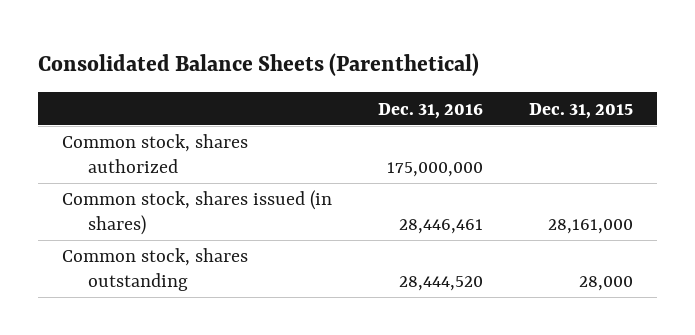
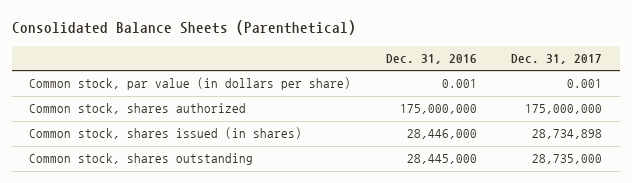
[529,102,634,119] Dec. 31, 2015 -> none
none -> [511,54,603,65] Dec. 31, 2017
none -> [29,77,352,91] Common stock, par value (in dollars per share)
[399,219,484,235] 28,446,461 -> [406,129,477,140] 28,446,000
[399,276,484,292] 28,444,520 -> [406,154,477,165] 28,445,000

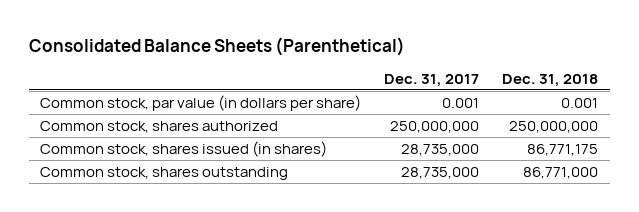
[385,54,477,65] Dec. 31, 2016 -> none
none -> [502,73,599,87] Dec. 31, 2018
[525,104,603,115] 175,000,000 -> [390,120,480,133] 250,000,000
[532,129,603,140] 28,734,898 -> [401,143,480,156] 28,735,000

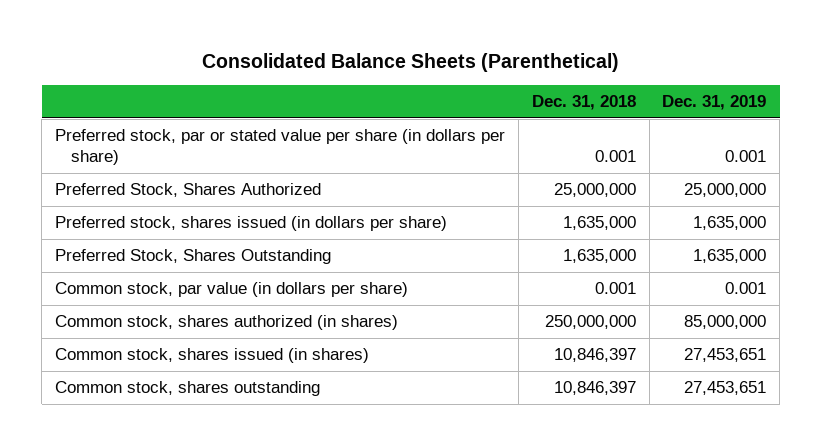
[384,73,480,87] Dec. 31, 2017 -> none
none -> [662,95,767,111] Dec. 31, 2019
none -> [55,129,506,165] Preferred stock, par or stated value per share (in dollars per share)
none -> [55,183,322,198] Preferred Stock, Shares Authorized
none -> [55,216,448,232] Preferred stock, shares issued (in dollars per share)
none -> [55,249,332,265] Preferred Stock, Shares Outstanding
[40,120,279,133] Common stock, shares authorized -> [55,315,399,331] Common stock, shares authorized (in shares)
[527,143,599,156] 86,771,175 -> [553,348,636,363] 10,846,397
[523,166,599,179] 86,771,000 -> [553,381,636,396] 10,846,397

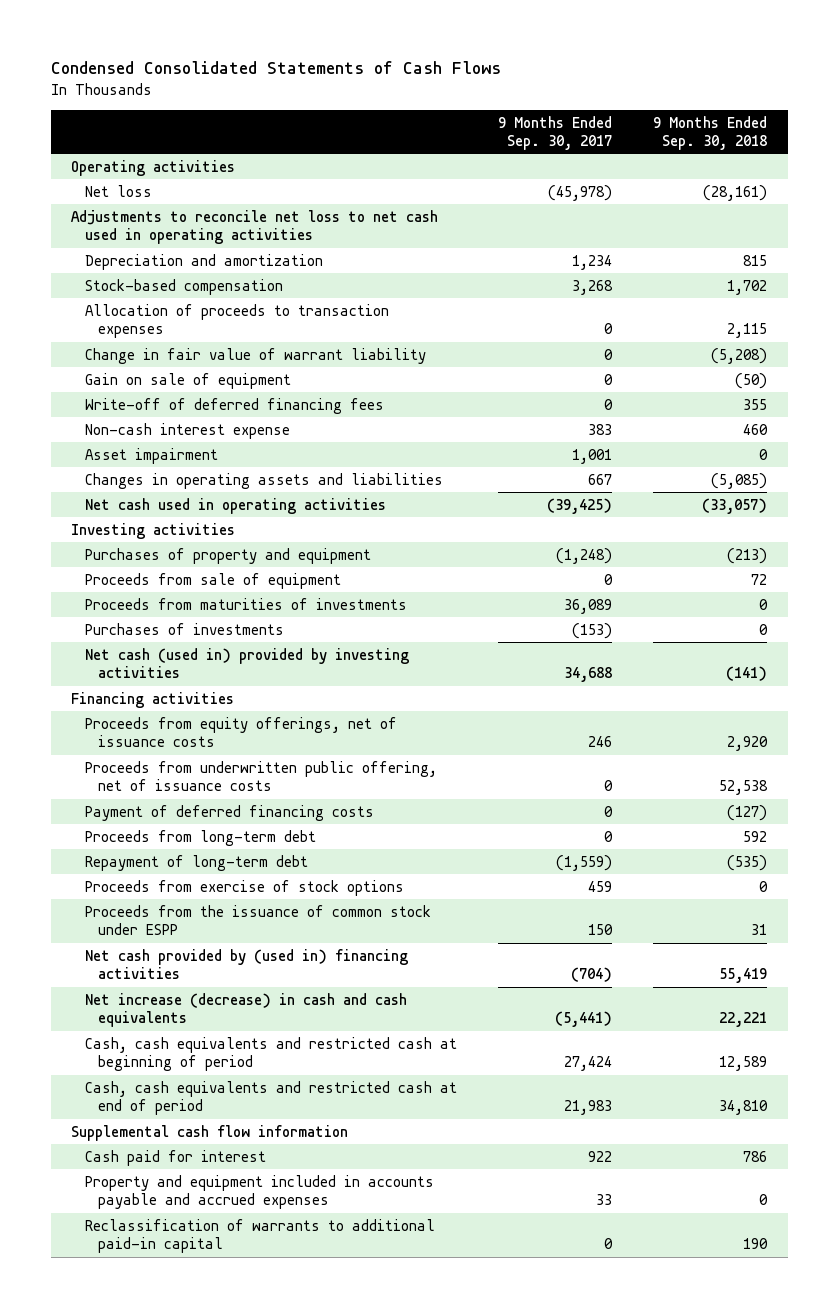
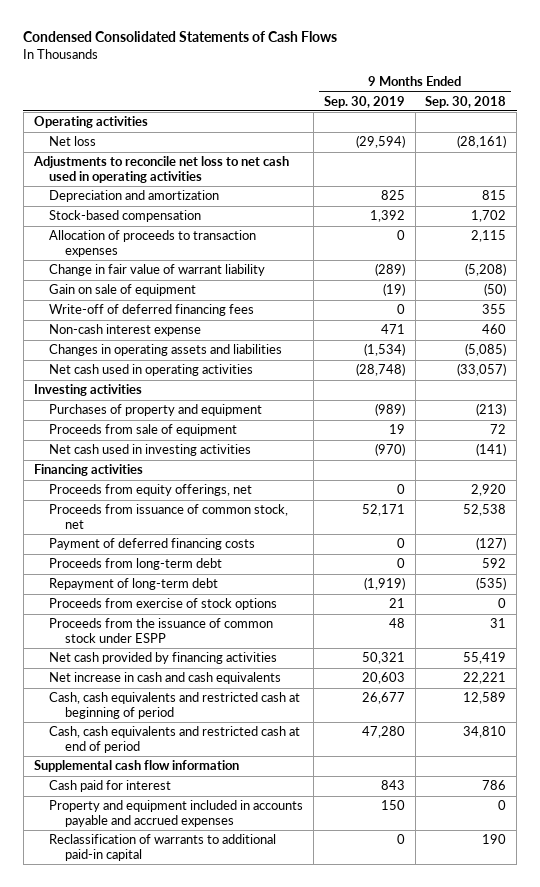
[497,115,612,151] 9 Months Ended Sep. 30, 2017 -> none
none -> [323,95,405,108] Sep. 30, 2019
[84,447,218,464] Asset impairment -> none
[84,597,407,610] Proceeds from maturities of investments -> none
[84,622,284,635] Purchases of investments -> none
[84,647,409,679] Net cash (used in) provided by investing activities -> [49,444,252,457] Net cash used in investing activities
[84,716,397,748] Proceeds from equity offerings, net of issuance costs -> [49,484,253,497] Proceeds from equity offerings, net
[84,760,437,792] Proceeds from underwritten public offering, net of issuance costs -> [49,504,289,529] Proceeds from issuance of common stock, net
[84,948,408,980] Net cash provided by (used in) financing activities -> [49,652,278,665] Net cash provided by financing activities
[84,992,407,1028] Net increase (decrease) in cash and cash equivalents -> [49,672,282,685] Net increase in cash and cash equivalents

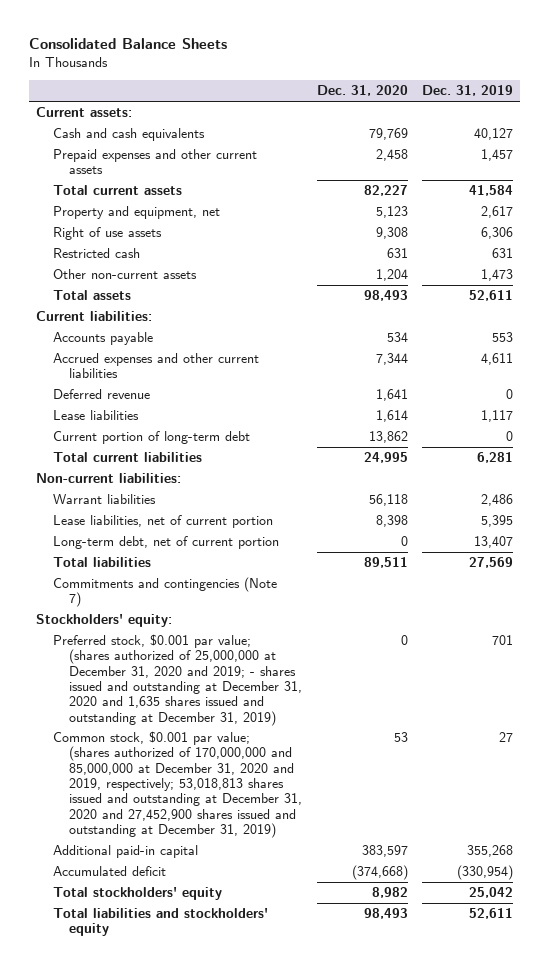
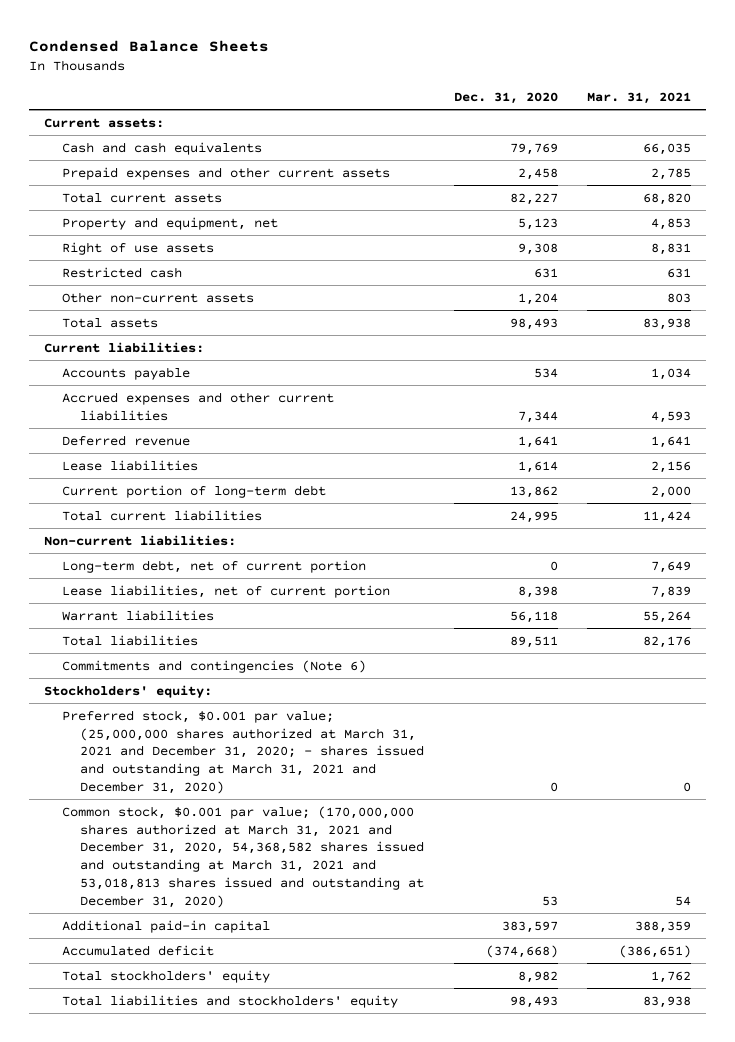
[28,38,227,50] Consolidated Balance Sheets -> [28,39,269,52] Condensed Balance Sheets
[421,85,513,97] Dec. 31, 2019 -> none
none -> [587,91,692,104] Mar. 31, 2021
[52,514,273,528] Lease liabilities, net of current portion -> [62,584,391,598] Lease liabilities, net of current portion
[52,493,156,504] Warrant liabilities -> [62,609,215,621] Warrant liabilities
[52,576,277,608] Commitments and contingencies (Note 7) -> [62,659,367,673] Commitments and contingencies (Note 6)
[52,633,303,726] Preferred stock, $0.001 par value; (shares authorized of 25,000,000 at December 31, 2020 and 2019; - shares issued and outstanding at December 31, 2020 and 1,635 shares issued and outstanding at December 31, 2019) -> [62,709,425,795] Preferred stock, $0.001 par value; (25,000,000 shares authorized at March 31, 2021 and December 31, 2020; - shares issued and outstanding at March 31, 2021 and December 31, 2020)
[52,730,303,839] Common stock, $0.001 par value; (shares authorized of 170,000,000 and 85,000,000 at December 31, 2020 and 2019, respectively; 53,018,813 shares issued and outstanding at December 31, 2020 and 27,452,900 shares issued and outstanding at December 31, 2019) -> [62,805,425,909] Common stock, $0.001 par value; (170,000,000 shares authorized at March 31, 2021 and December 31, 2020, 54,368,582 shares issued and outstanding at March 31, 2021 and 53,018,813 shares issued and outstanding at December 31, 2020)

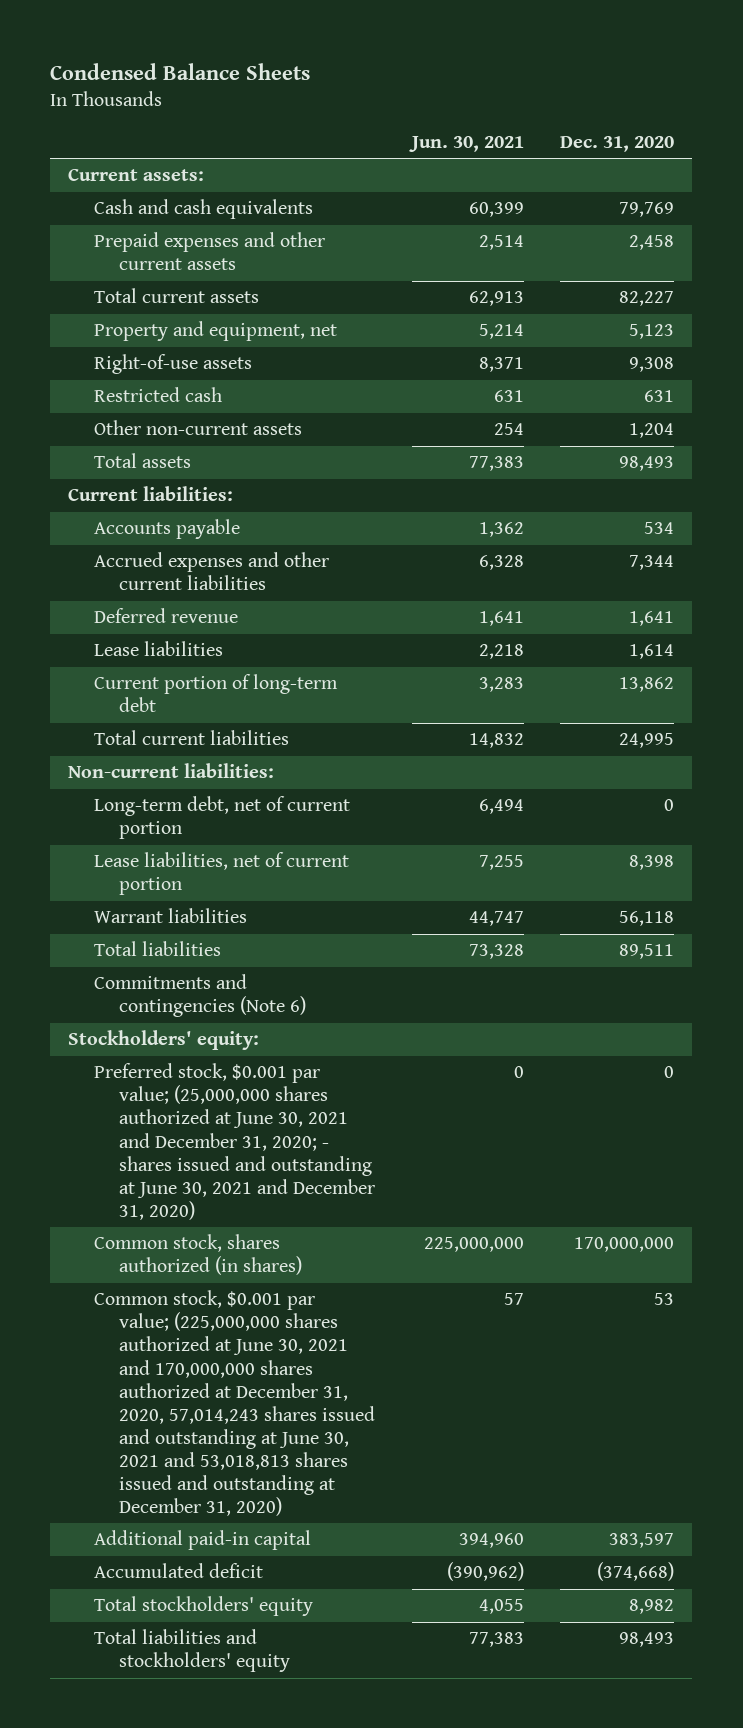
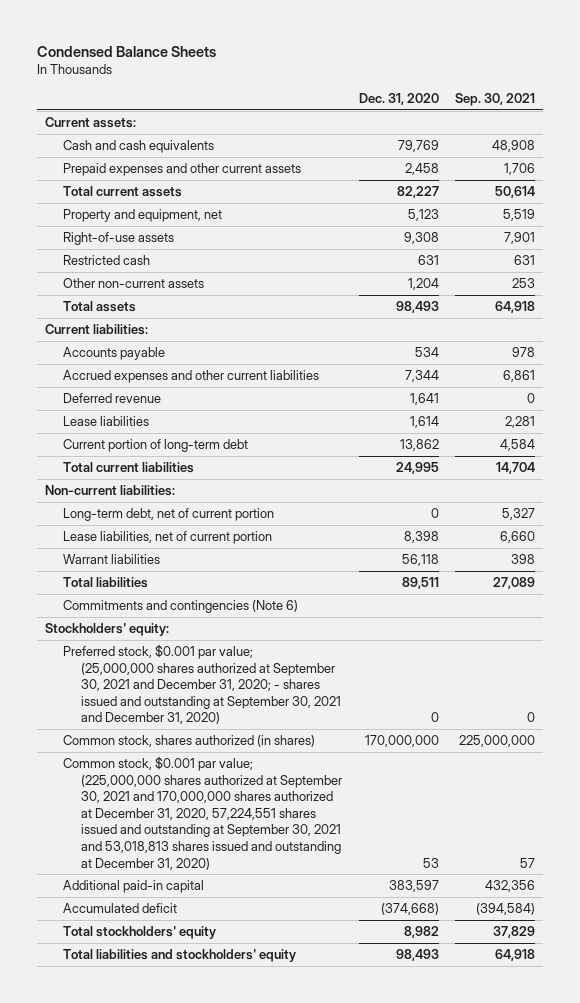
[408,135,524,152] Jun. 30, 2021 -> none
none -> [455,93,536,107] Sep. 30, 2021
[93,1063,376,1220] Preferred stock, $0.001 par value; (25,000,000 shares authorized at June 30, 2021 and December 31, 2020; - shares issued and outstanding at June 30, 2021 and December 31, 2020) -> [63,644,342,725] Preferred stock, $0.001 par value; (25,000,000 shares authorized at September 30, 2021 and December 31, 2020; - shares issued and outstanding at September 30, 2021 and December 31, 2020)
[93,1290,376,1517] Common stock, $0.001 par value; (225,000,000 shares authorized at June 30, 2021 and 170,000,000 shares authorized at December 31, 2020, 57,014,243 shares issued and outstanding at June 30, 2021 and 53,018,813 shares issued and outstanding at December 31, 2020) -> [63,756,343,870] Common stock, $0.001 par value; (225,000,000 shares authorized at September 30, 2021 and 170,000,000 shares authorized at December 31, 2020, 57,224,551 shares issued and outstanding at September 30, 2021 and 53,018,813 shares issued and outstanding at December 31, 2020)

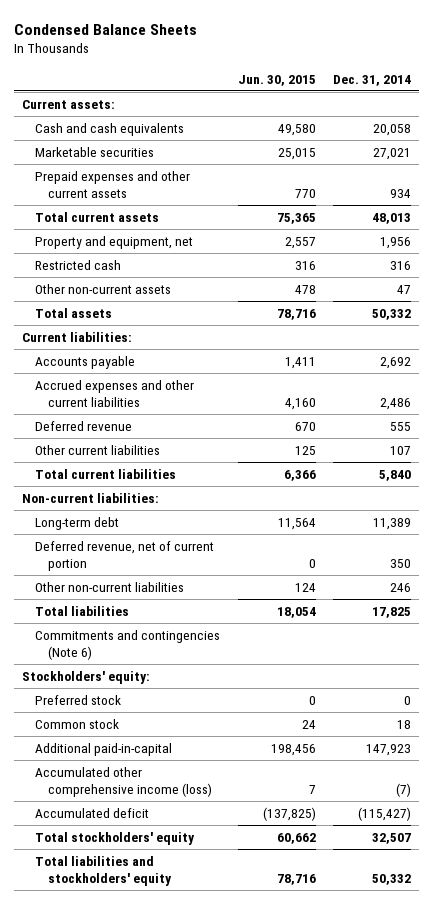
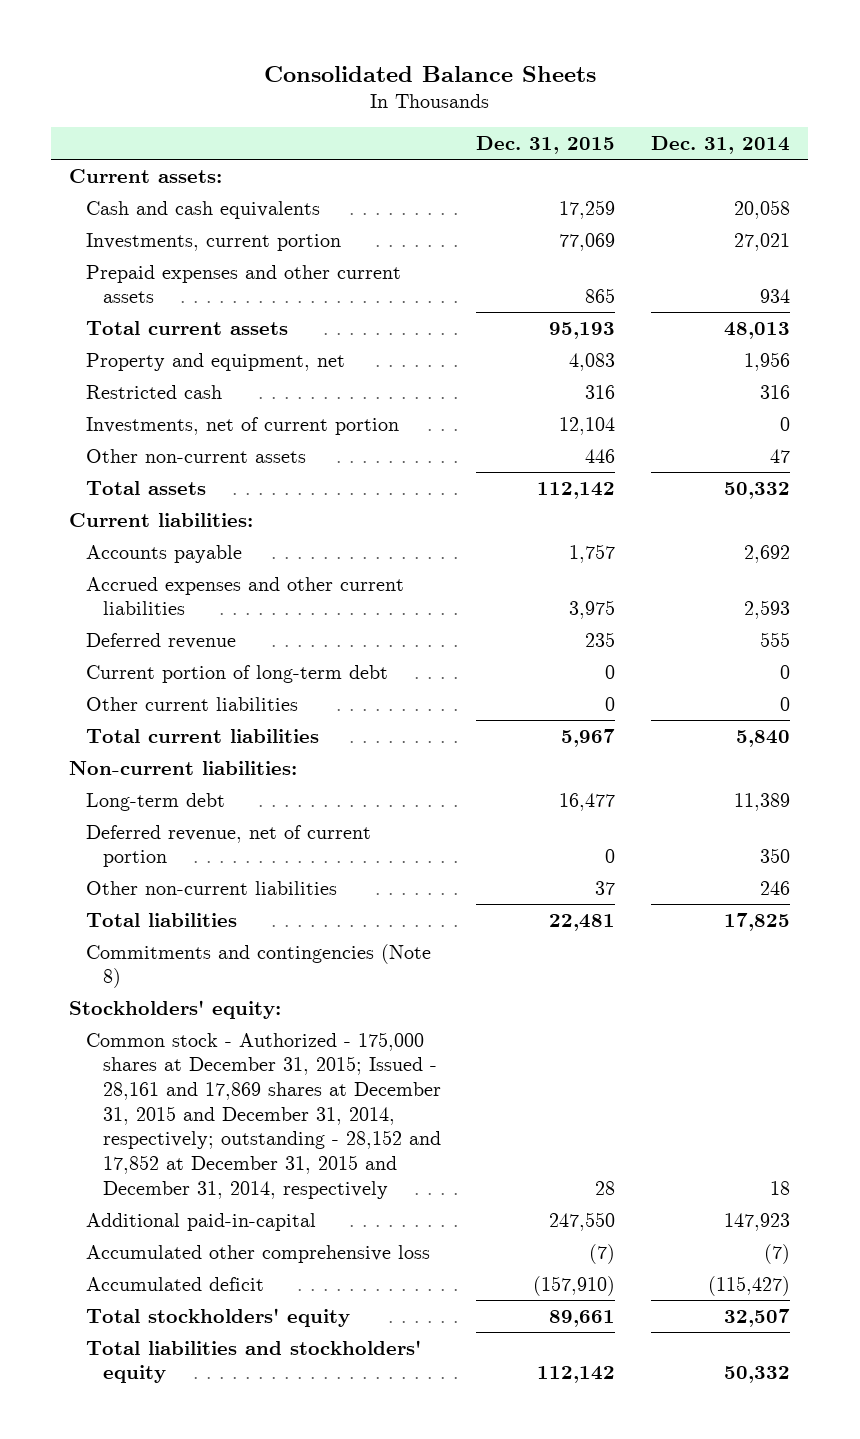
[13,23,197,35] Condensed Balance Sheets -> [263,65,596,82] Consolidated Balance Sheets
[237,74,316,86] Jun. 30, 2015 -> none
none -> [476,135,616,154] Dec. 31, 2015
[35,146,155,157] Marketable securities -> [85,232,341,251] Investments, current portion
none -> [85,416,399,435] Investments, net of current portion
[379,398,411,411] 2,486 -> [744,600,791,620] 2,593
none -> [85,664,388,683] Current portion of long-term debt
[389,445,411,455] 107 -> [780,696,791,711] 0
[35,629,221,661] Commitments and contingencies (Note 6) -> [85,943,431,989] Commitments and contingencies (Note 8)
[35,694,122,705] Preferred stock -> none
[35,718,120,729] Common stock -> [85,1031,441,1199] Common stock - Authorized - 175,000 shares at December 31, 2015; Issued - 28,161 and 17,869 shares at December 31, 2015 and December 31, 2014, respectively; outstanding - 28,152 and 17,852 at December 31, 2015 and December 31, 2014, respectively
[35,766,213,798] Accumulated other comprehensive income (loss) -> [85,1244,430,1263] Accumulated other comprehensive loss

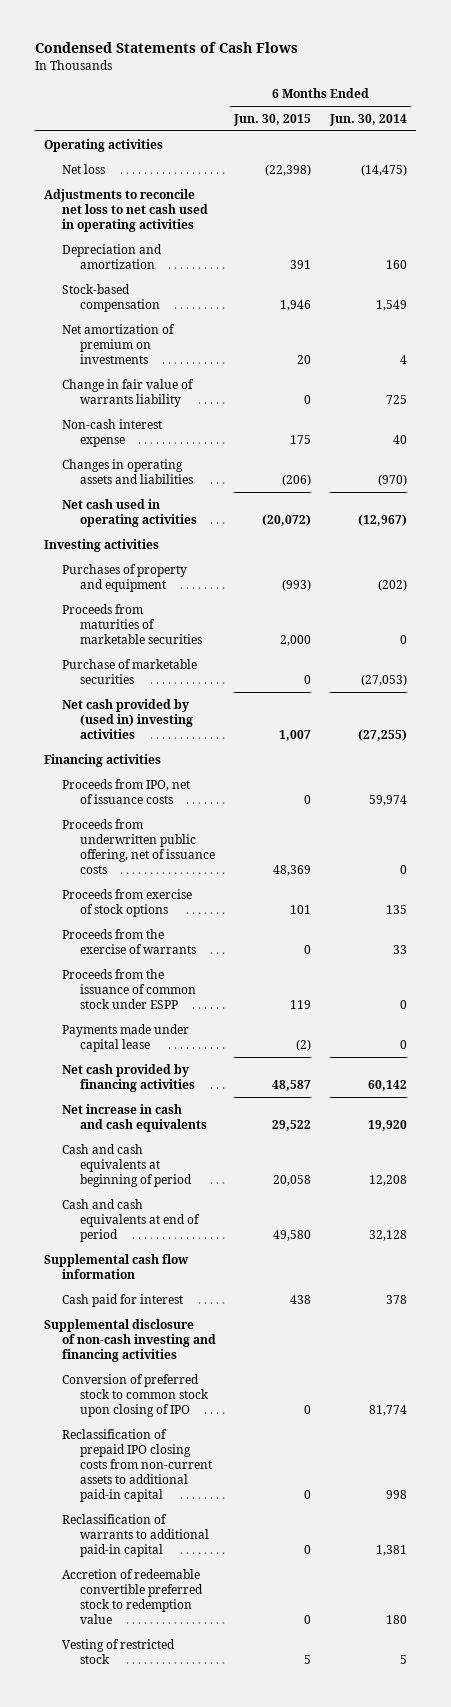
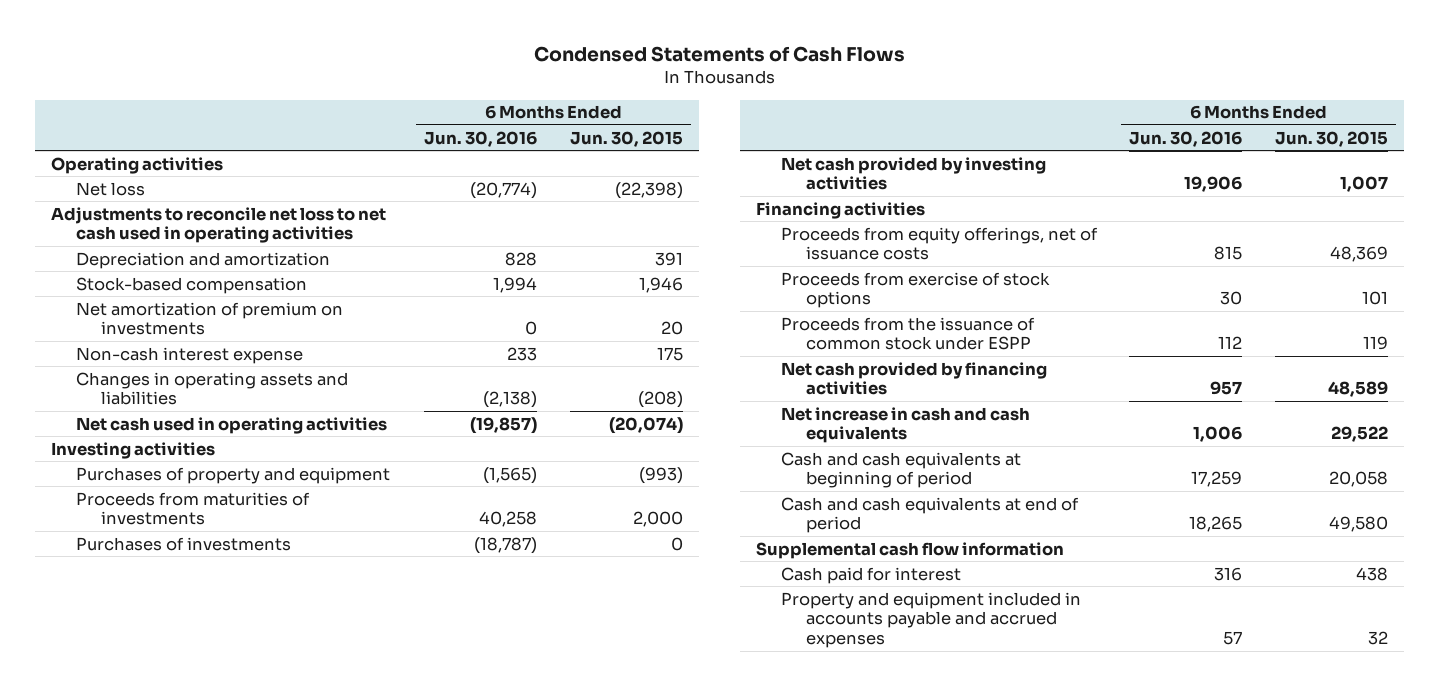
[328,113,407,126] Jun. 30, 2014 -> none
none -> [424,130,538,147] Jun. 30, 2016
[61,378,194,407] Change in fair value of warrants liability -> none
[282,473,312,486] (206) -> [637,391,683,409] (208)
[262,513,312,526] (20,072) -> [608,416,683,434] (20,074)
[61,603,203,644] Proceeds from maturities of marketable securities -> [76,491,311,526] Proceeds from maturities of investments
[61,658,197,684] Purchase of marketable securities -> [76,536,292,551] Purchases of investments
[61,698,194,739] Net cash provided by (used in) investing activities -> [781,156,1047,191] Net cash provided by investing activities
[61,778,190,804] Proceeds from IPO, net of issuance costs -> none
[61,818,216,874] Proceeds from underwritten public offering, net of issuance costs -> [781,226,1099,261] Proceeds from equity offerings, net of issuance costs
[61,928,197,954] Proceeds from the exercise of warrants -> none
[61,1023,189,1052] Payments made under capital lease -> none
[272,1079,312,1091] 48,587 -> [1327,381,1388,398] 48,589
[43,1318,216,1362] Supplemental disclosure of non-cash investing and financing activities -> none
[61,1373,210,1417] Conversion of preferred stock to common stock upon closing of IPO -> none
[61,1428,213,1503] Reclassification of prepaid IPO closing costs from non-current assets to additional paid-in capital -> none
[61,1513,210,1557] Reclassification of warrants to additional paid-in capital -> none
[61,1568,204,1624] Accretion of redeemable convertible preferred stock to redemption value -> none
[61,1638,175,1664] Vesting of restricted stock -> none
none -> [781,591,1082,648] Property and equipment included in accounts payable and accrued expenses

